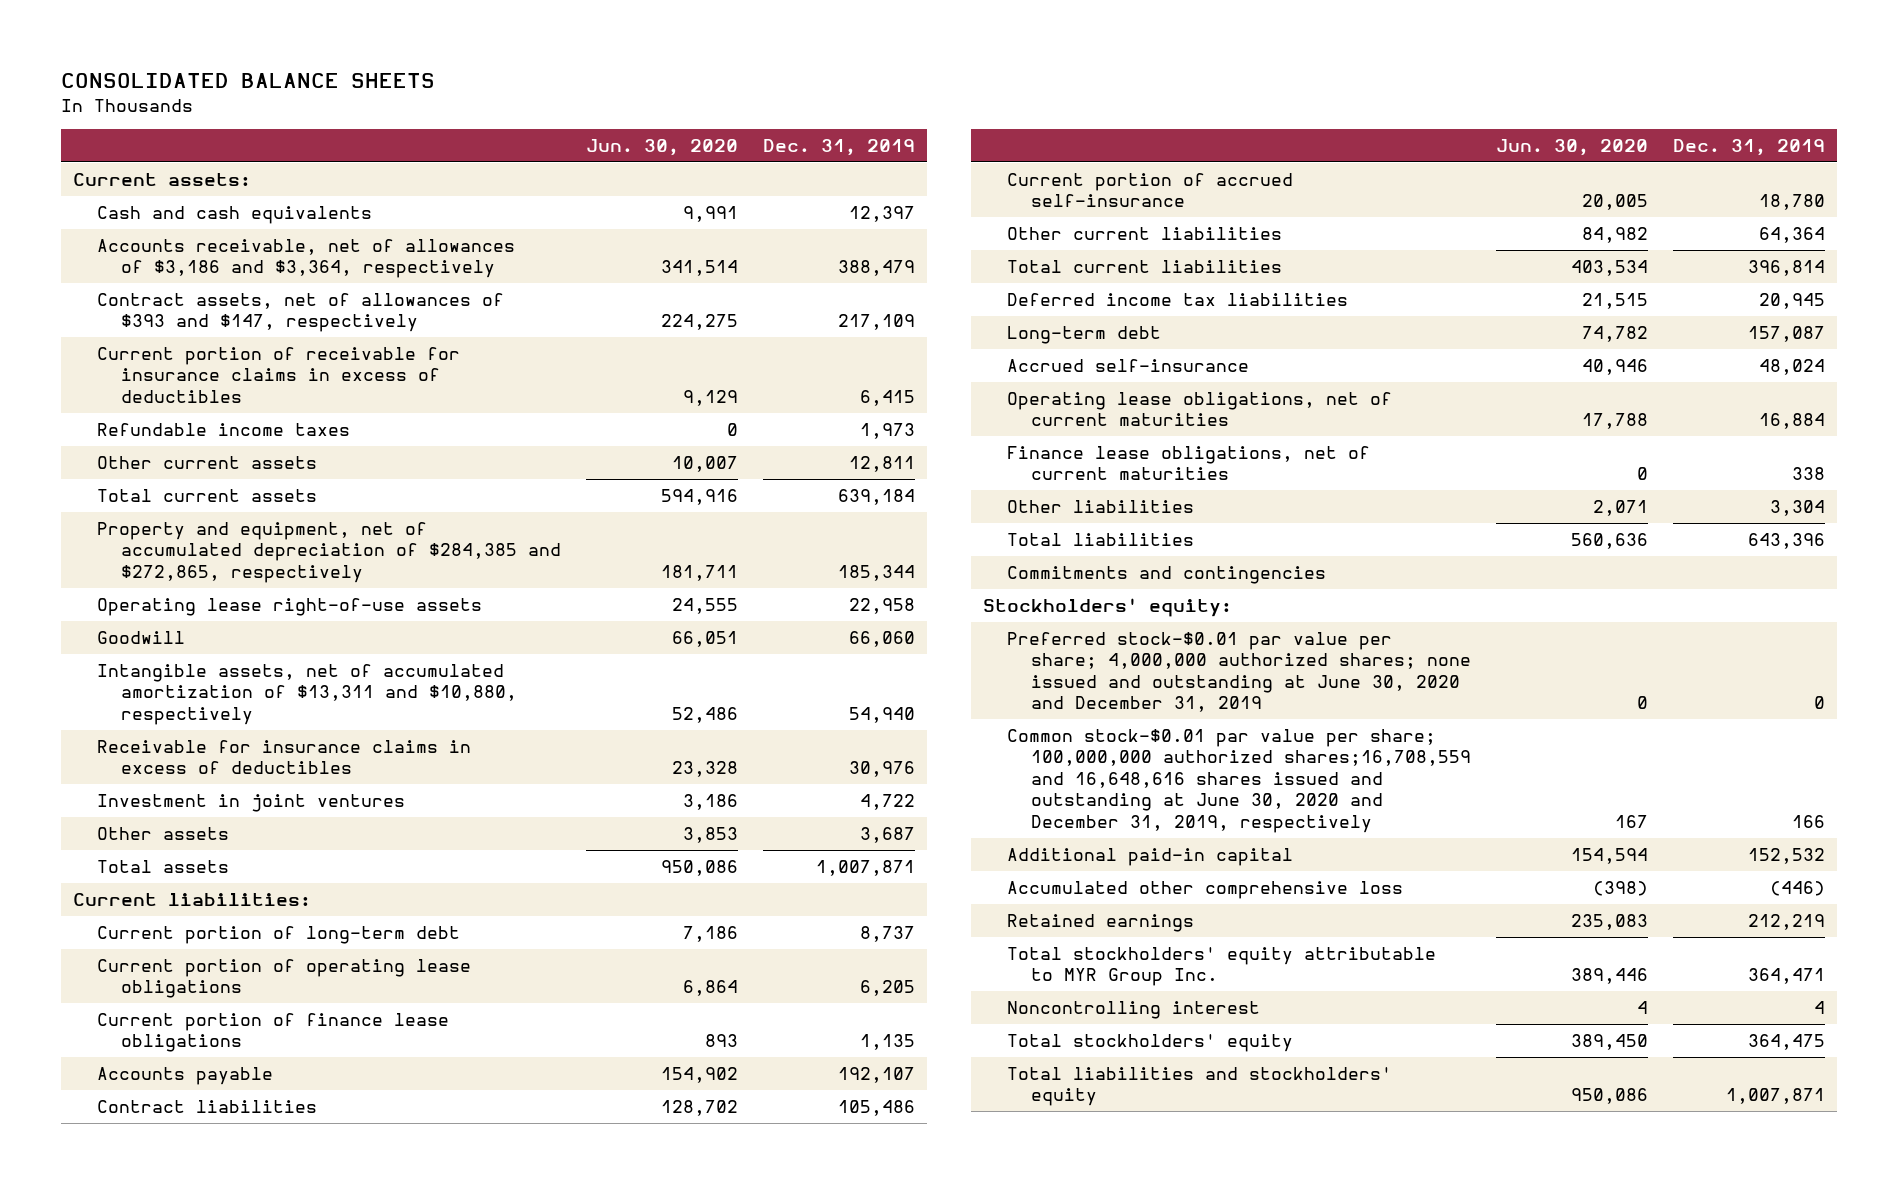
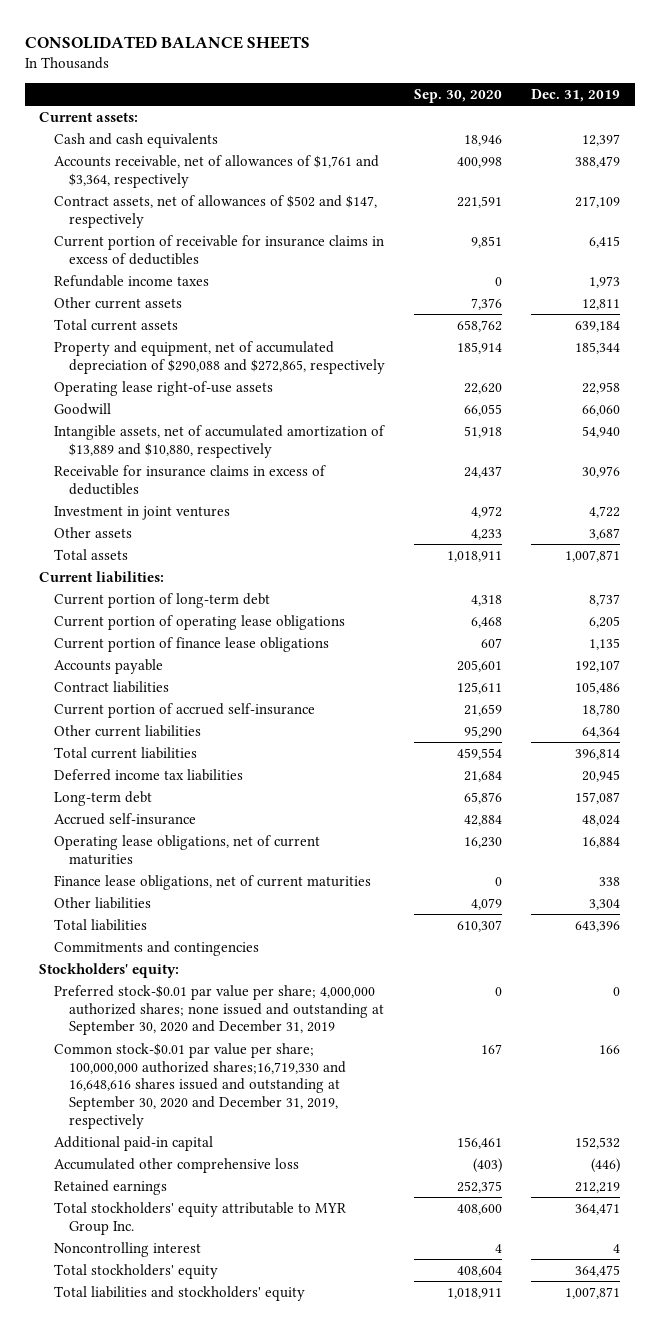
[585,139,738,157] Jun. 30, 2020 -> none
none -> [414,88,503,103] Sep. 30, 2020
[96,239,515,279] Accounts receivable, net of allowances of $3,186 and $3,364, respectively -> [54,154,380,188] Accounts receivable, net of allowances of $1,761 and $3,364, respectively
[96,293,504,333] Contract assets, net of allowances of $393 and $147, respectively -> [54,194,378,228] Contract assets, net of allowances of $502 and $147, respectively
[96,522,561,583] Property and equipment, net of accumulated depreciation of $284,385 and $272,865, respectively -> [54,340,385,374] Property and equipment, net of accumulated depreciation of $290,088 and $272,865, respectively
[96,664,517,725] Intangible assets, net of accumulated amortization of $13,311 and $10,880, respectively -> [54,424,386,458] Intangible assets, net of accumulated amortization of $13,889 and $10,880, respectively
[1007,632,1472,713] Preferred stock-$0.01 par value per share; 4,000,000 authorized shares; none issued and outstanding at June 30, 2020 and December 31, 2019 -> [54,984,384,1036] Preferred stock-$0.01 par value per share; 4,000,000 authorized shares; none issued and outstanding at September 30, 2020 and December 31, 2019
[1007,729,1472,833] Common stock-$0.01 par value per share; 100,000,000 authorized shares;16,708,559 and 16,648,616 shares issued and outstanding at June 30, 2020 and December 31, 2019, respectively -> [54,1042,346,1129] Common stock-$0.01 par value per share; 100,000,000 authorized shares;16,719,330 and 16,648,616 shares issued and outstanding at September 30, 2020 and December 31, 2019, respectively

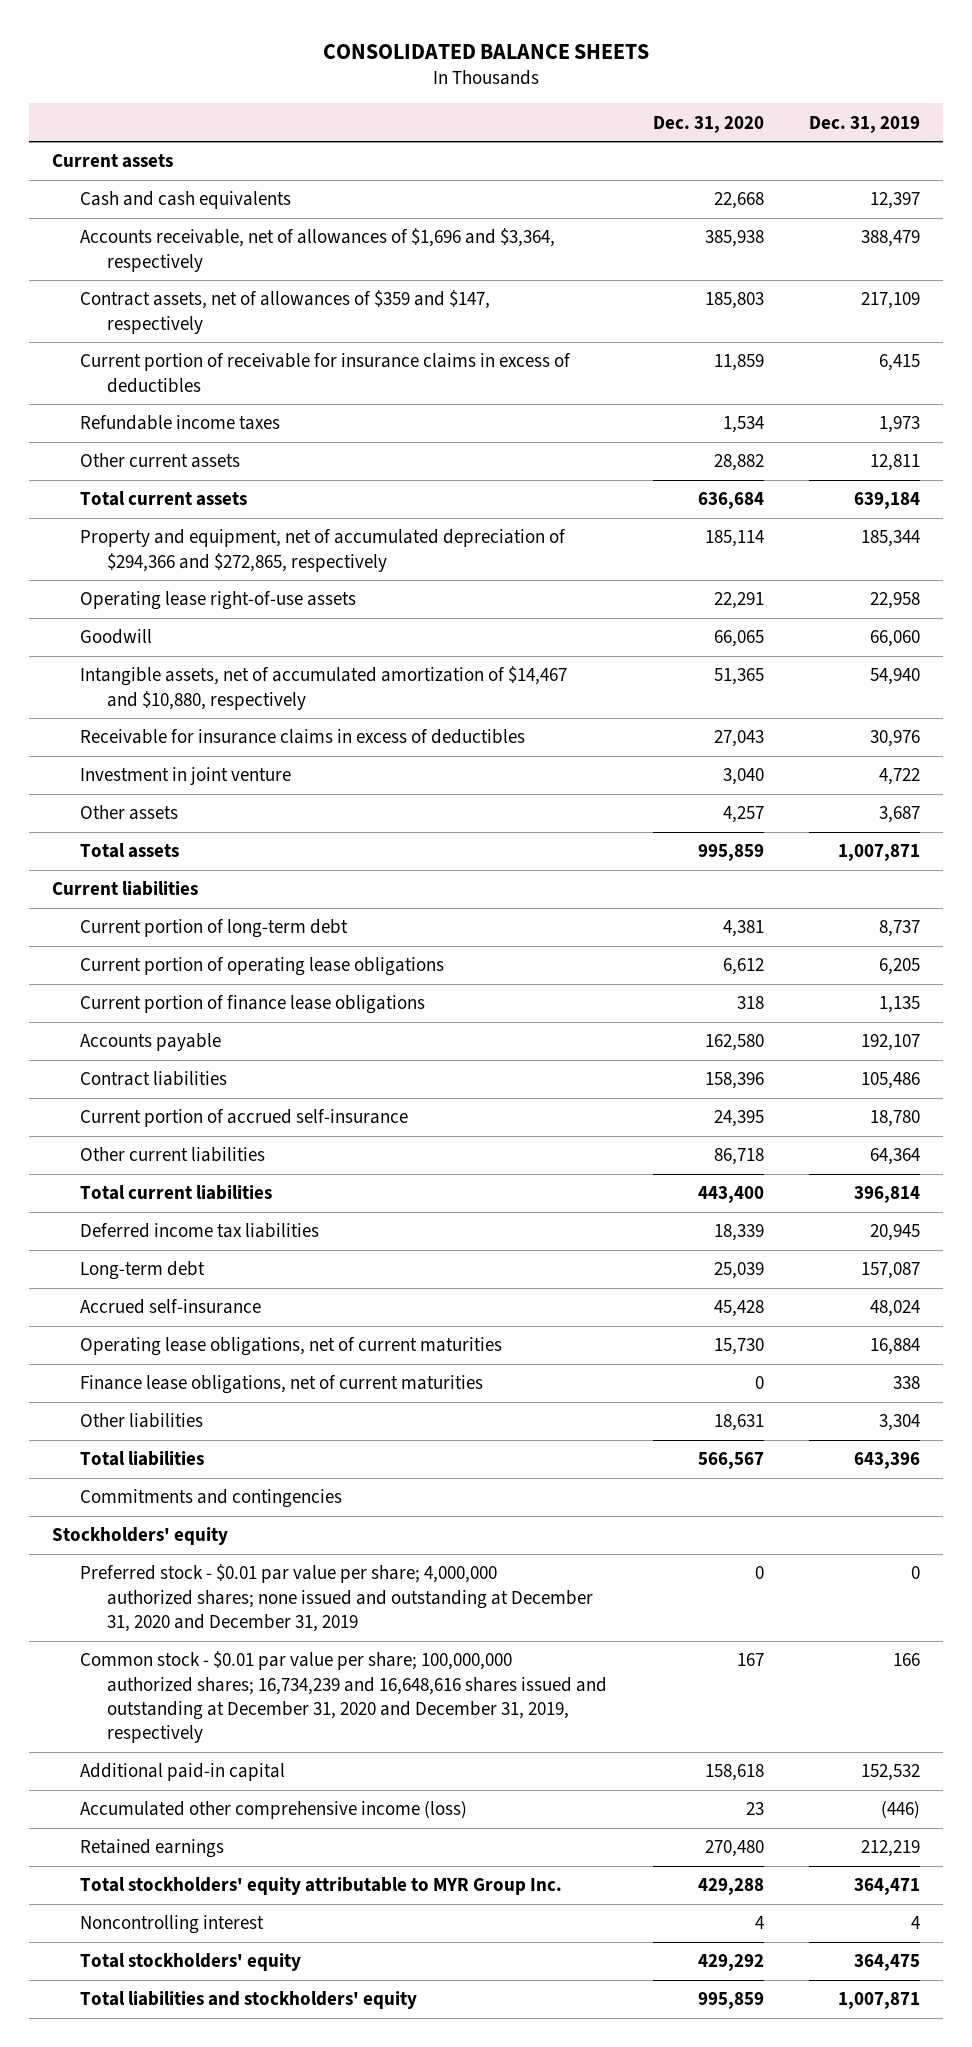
[414,88,503,103] Sep. 30, 2020 -> none
none -> [652,115,764,133] Dec. 31, 2020
[39,111,139,122] Current assets: -> [51,154,173,169] Current assets
[54,154,380,188] Accounts receivable, net of allowances of $1,761 and $3,364, respectively -> [79,228,555,272] Accounts receivable, net of allowances of $1,696 and $3,364, respectively
[54,194,378,228] Contract assets, net of allowances of $502 and $147, respectively -> [79,290,490,334] Contract assets, net of allowances of $359 and $147, respectively
[54,340,385,374] Property and equipment, net of accumulated depreciation of $290,088 and $272,865, respectively -> [79,529,566,572] Property and equipment, net of accumulated depreciation of $294,366 and $272,865, respectively
[54,424,386,458] Intangible assets, net of accumulated amortization of $13,889 and $10,880, respectively -> [79,666,567,710] Intangible assets, net of accumulated amortization of $14,467 and $10,880, respectively
[54,505,231,520] Investment in joint ventures -> [79,767,291,786] Investment in joint venture
[39,570,165,583] Current liabilities: -> [51,881,198,897] Current liabilities
[39,962,180,978] Stockholders' equity: -> [51,1527,228,1546] Stockholders' equity
[54,984,384,1036] Preferred stock-$0.01 par value per share; 4,000,000 authorized shares; none issued and outstanding at September 30, 2020 and December 31, 2019 -> [79,1564,594,1632] Preferred stock - $0.01 par value per share; 4,000,000 authorized shares; none issued and outstanding at December 31, 2020 and December 31, 2019
[54,1042,346,1129] Common stock-$0.01 par value per share; 100,000,000 authorized shares;16,719,330 and 16,648,616 shares issued and outstanding at September 30, 2020 and December 31, 2019, respectively -> [79,1651,608,1744] Common stock - $0.01 par value per share; 100,000,000 authorized shares; 16,734,239 and 16,648,616 shares issued and outstanding at December 31, 2020 and December 31, 2019, respectively
[54,1157,300,1173] Accumulated other comprehensive loss -> [79,1801,467,1820] Accumulated other comprehensive income (loss)

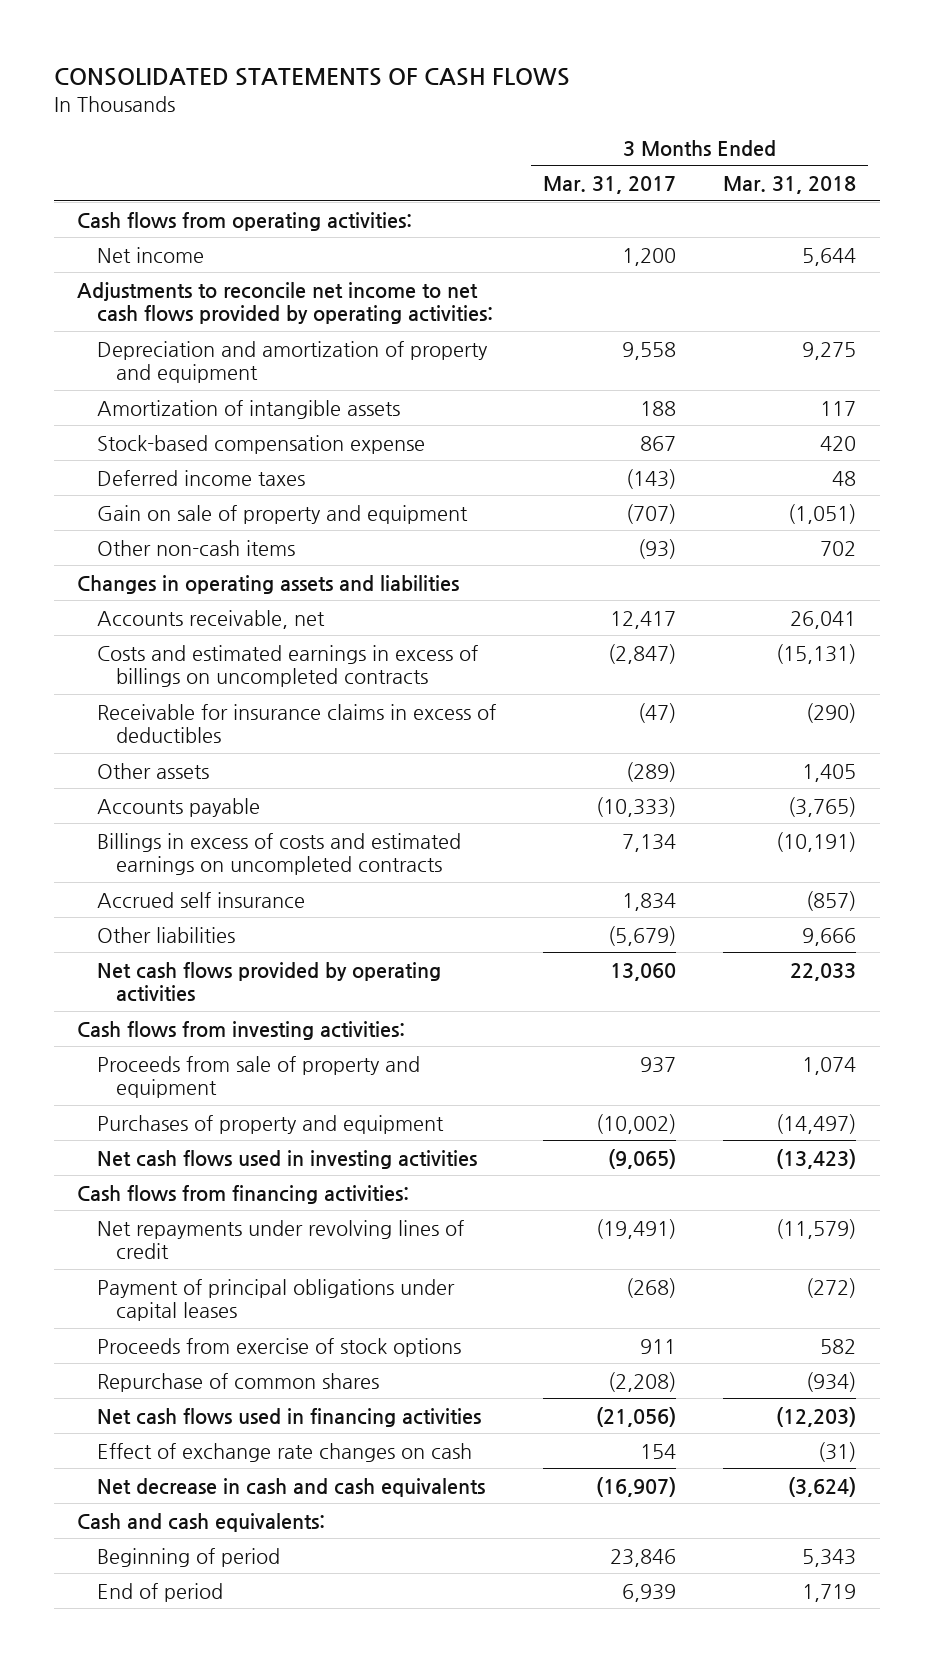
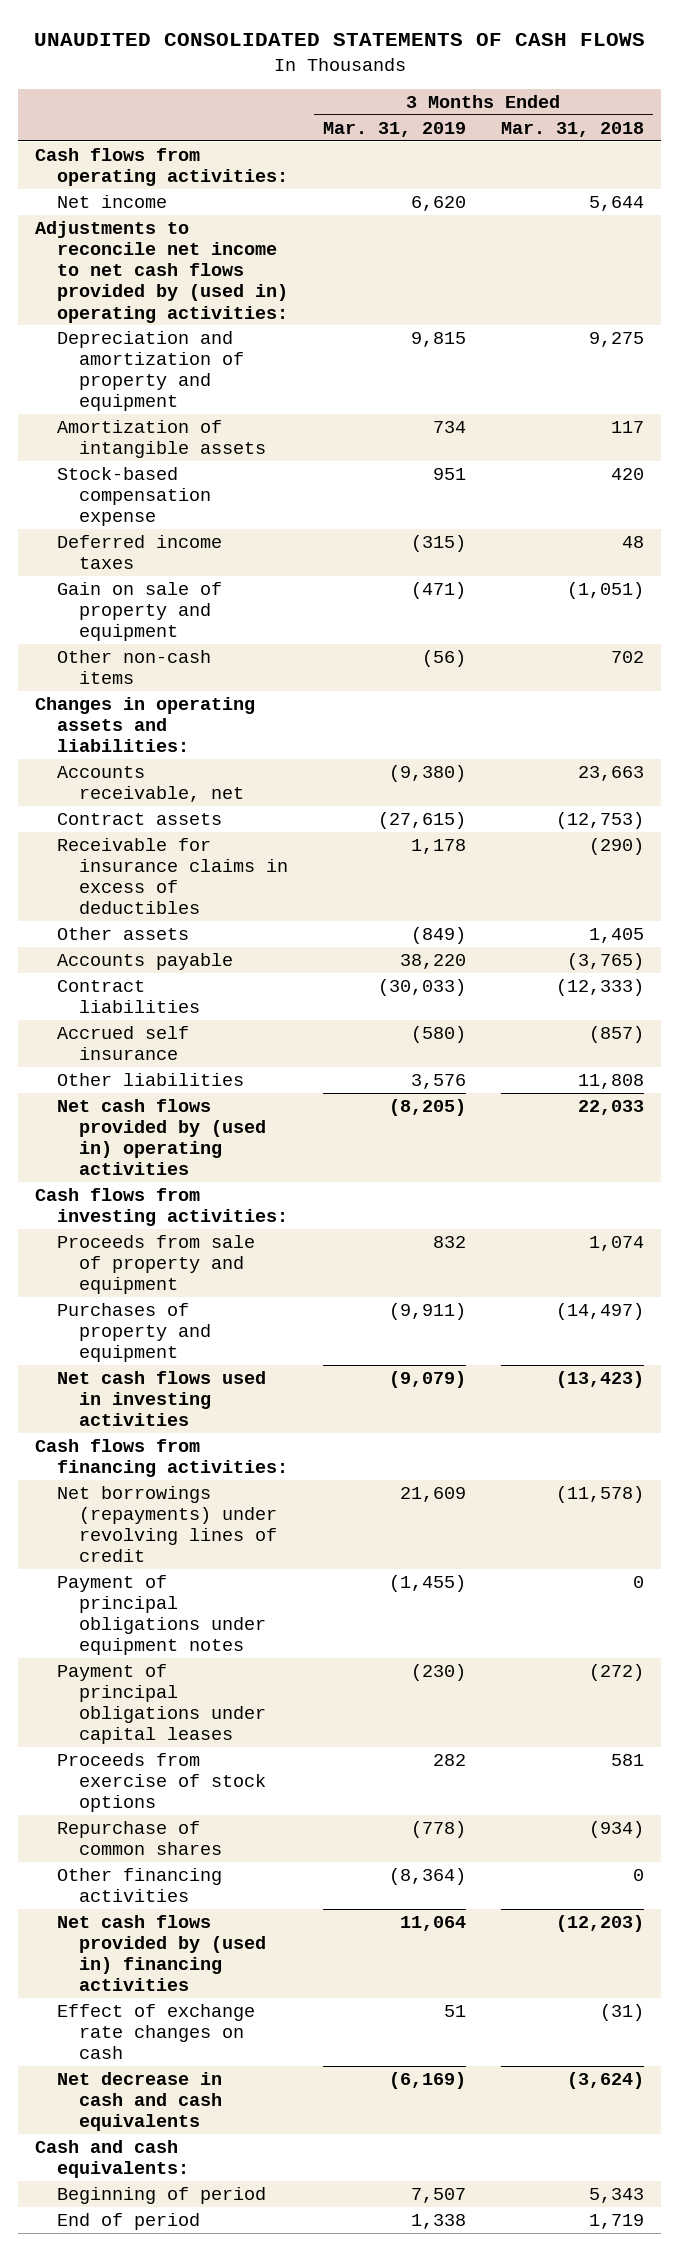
[53,68,570,87] CONSOLIDATED STATEMENTS OF CASH FLOWS -> [33,32,645,46] UNAUDITED CONSOLIDATED STATEMENTS OF CASH FLOWS
[543,176,677,195] Mar. 31, 2017 -> none
none -> [322,121,466,137] Mar. 31, 2019
[77,281,493,325] Adjustments to reconcile net income to net cash flows provided by operating activities: -> [35,220,288,323] Adjustments to reconcile net income to net cash flows provided by (used in) operating activities:
[96,644,478,688] Costs and estimated earnings in excess of billings on uncompleted contracts -> none
[77,574,460,594] Changes in operating assets and liabilities -> [35,696,256,753] Changes in operating assets and liabilities:
[790,610,857,629] 26,041 -> [577,765,644,781] 23,663
none -> [56,812,222,825] Contract assets
[96,832,461,876] Billings in excess of costs and estimated earnings on uncompleted contracts -> none
none -> [56,979,200,1014] Contract liabilities
[802,927,857,946] 9,666 -> [577,1073,644,1089] 11,808
[96,961,441,1003] Net cash flows provided by operating activities -> [56,1098,266,1176] Net cash flows provided by (used in) operating activities
[96,1219,464,1260] Net repayments under revolving lines of credit -> [56,1485,277,1563] Net borrowings (repayments) under revolving lines of credit
[776,1218,857,1239] (11,579) -> [555,1485,644,1503] (11,578)
none -> [56,1574,266,1656] Payment of principal obligations under equipment notes
[820,1338,857,1354] 582 -> [610,1753,644,1766] 581
none -> [56,1867,222,1903] Other financing activities
[96,1407,481,1427] Net cash flows used in financing activities -> [56,1914,266,1992] Net cash flows provided by (used in) financing activities

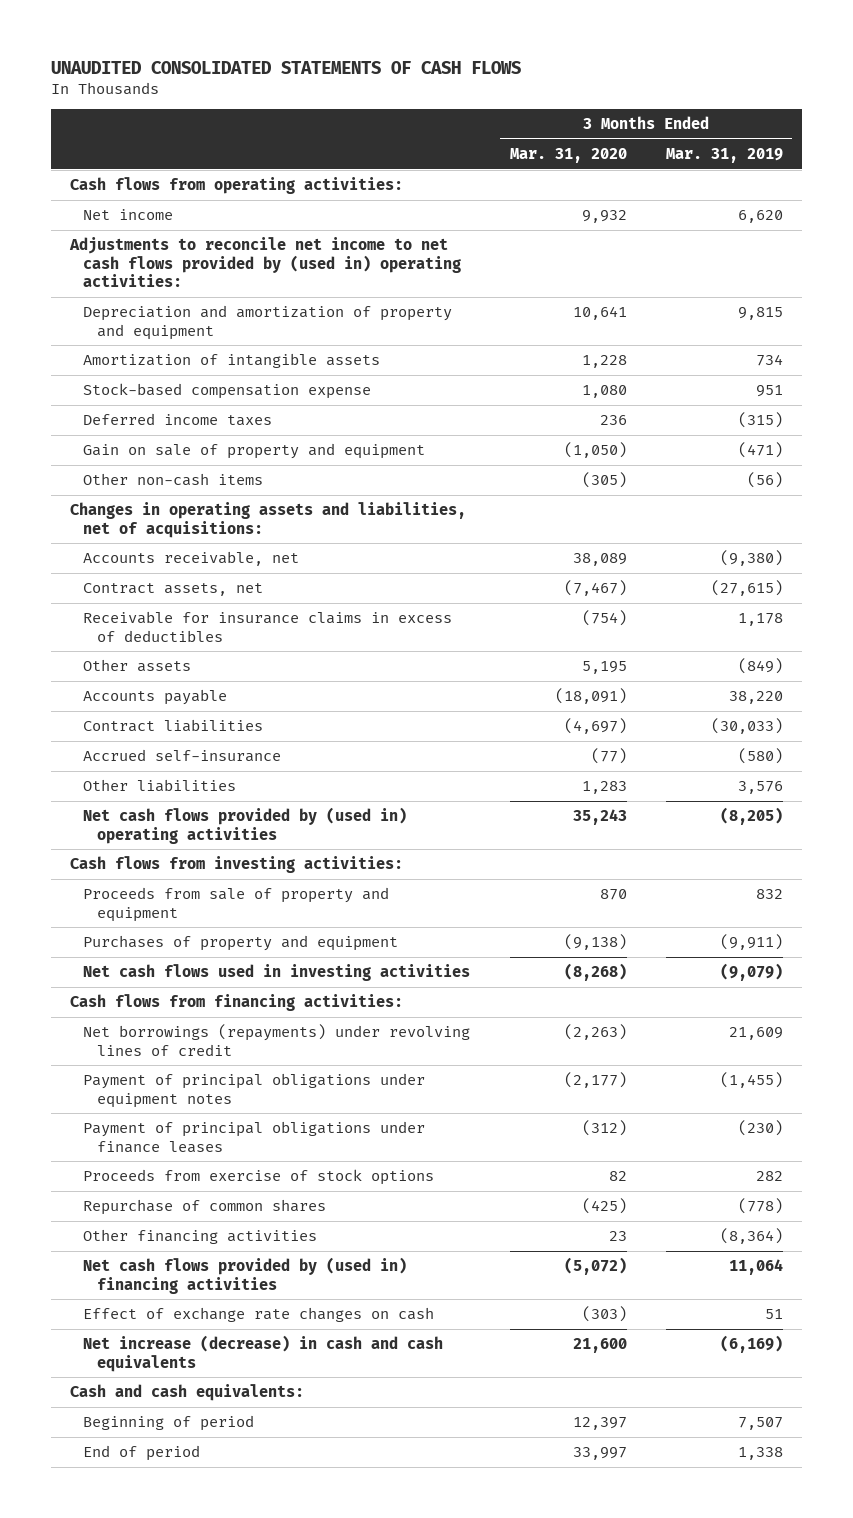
[500,121,644,137] Mar. 31, 2018 -> none
none -> [509,147,627,163] Mar. 31, 2020
[35,696,256,753] Changes in operating assets and liabilities: -> [70,502,467,538] Changes in operating assets and liabilities, net of acquisitions:
[56,812,222,825] Contract assets -> [83,583,264,597] Contract assets, net
[56,1025,189,1061] Accrued self insurance -> [83,749,282,763] Accrued self-insurance
[56,1663,266,1745] Payment of principal obligations under capital leases -> [83,1121,426,1153] Payment of principal obligations under finance leases
[56,2071,222,2132] Net decrease in cash and cash equivalents -> [83,1335,444,1372] Net increase (decrease) in cash and cash equivalents

